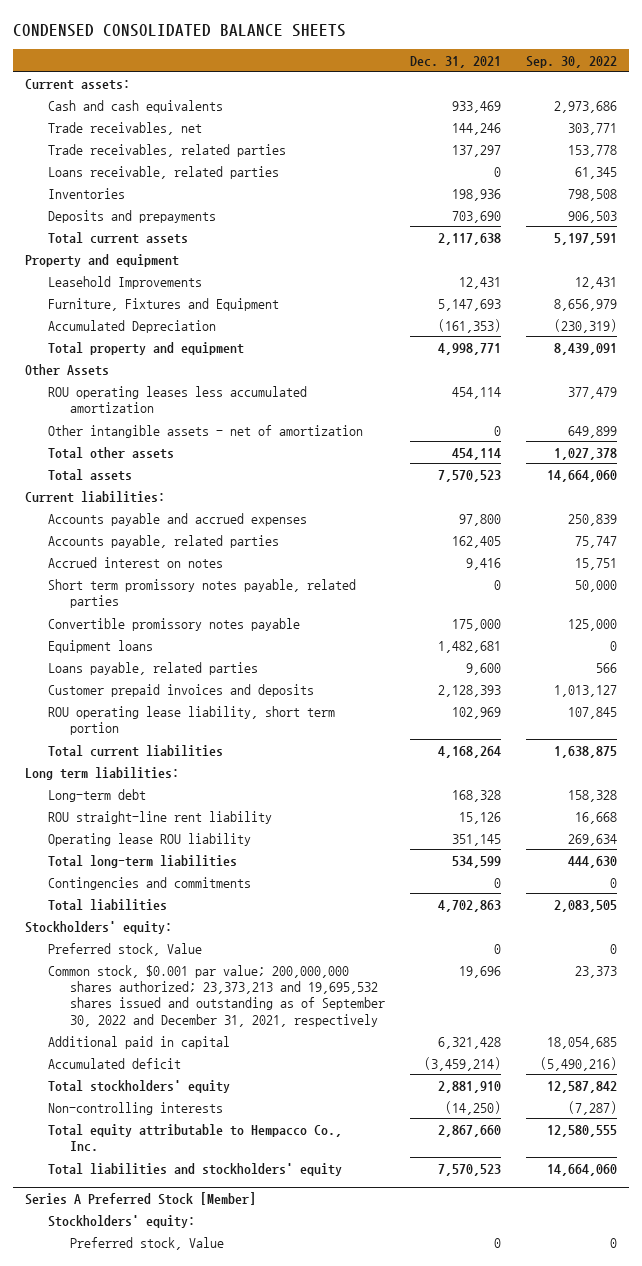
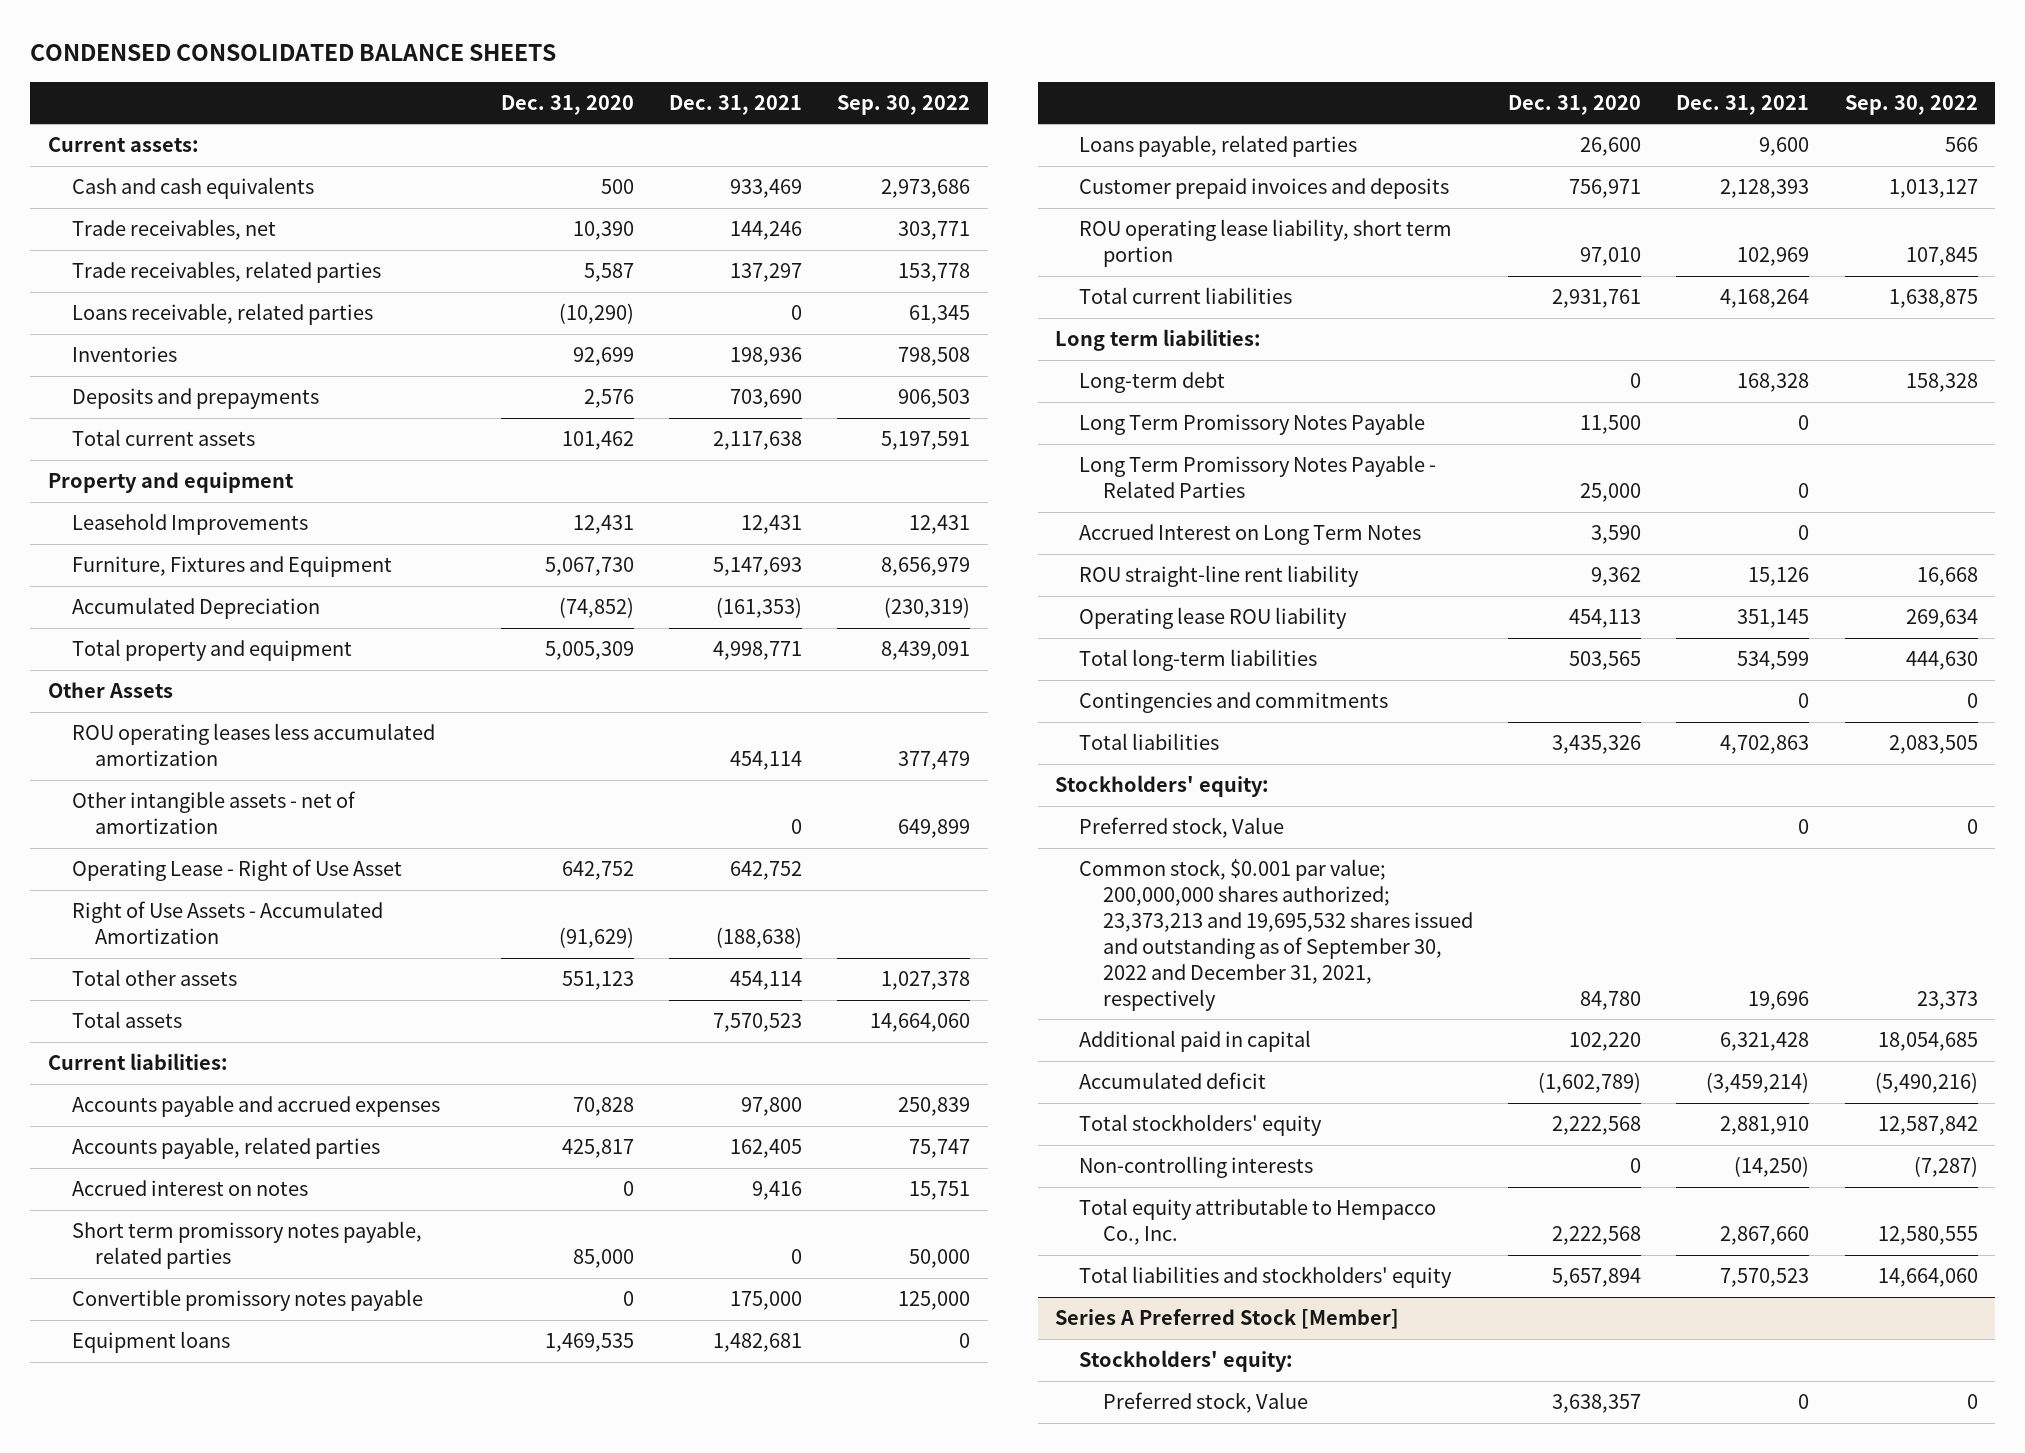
none -> [500,94,634,115] Dec. 31, 2020
none -> [71,859,402,882] Operating Lease - Right of Use Asset
none -> [71,901,383,945] Right of Use Assets - Accumulated Amortization
none -> [1079,413,1426,436] Long Term Promissory Notes Payable
none -> [1079,455,1437,499] Long Term Promissory Notes Payable - Related Parties
none -> [1079,524,1422,546] Accrued Interest on Long Term Notes

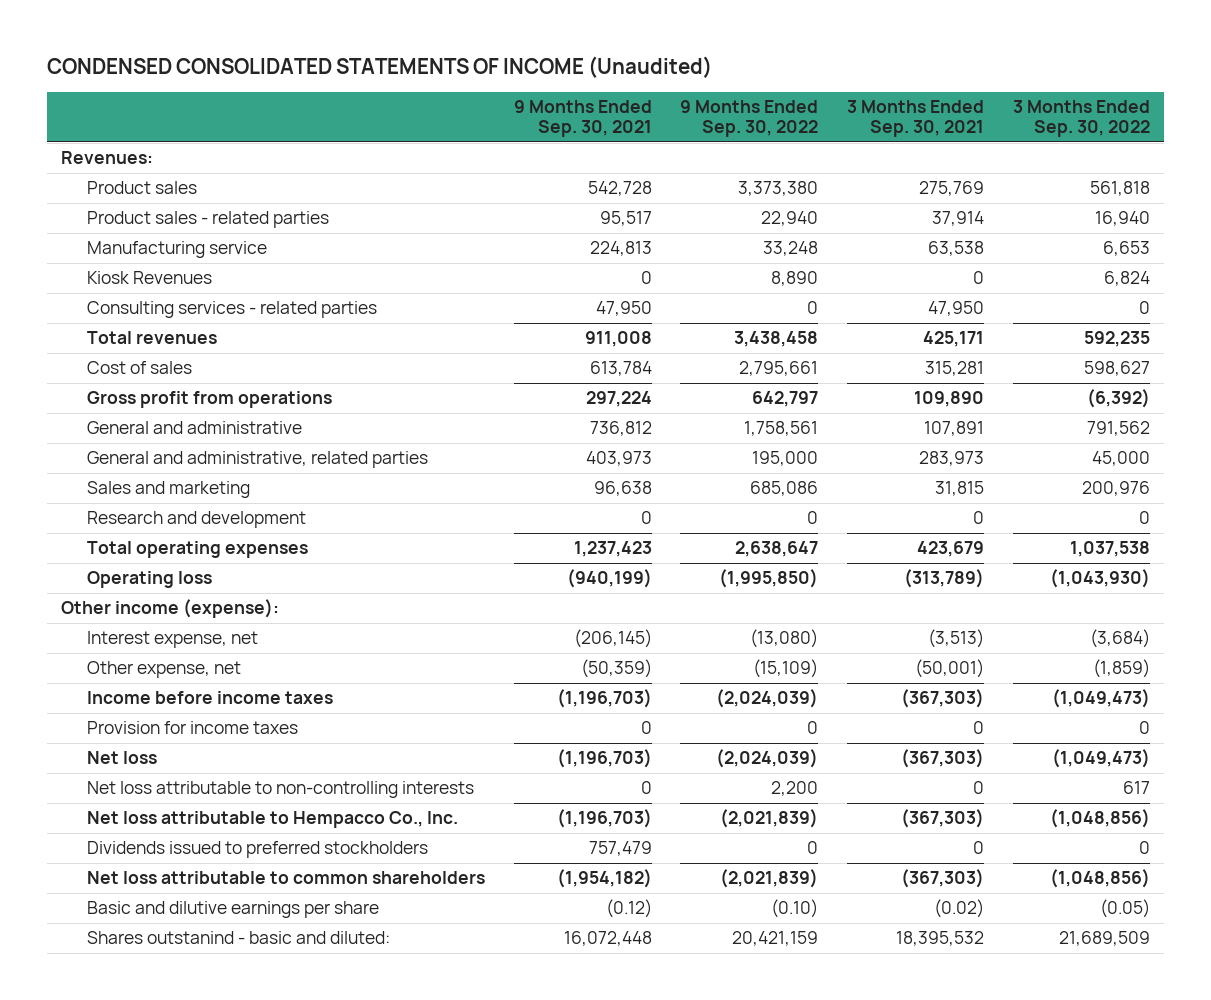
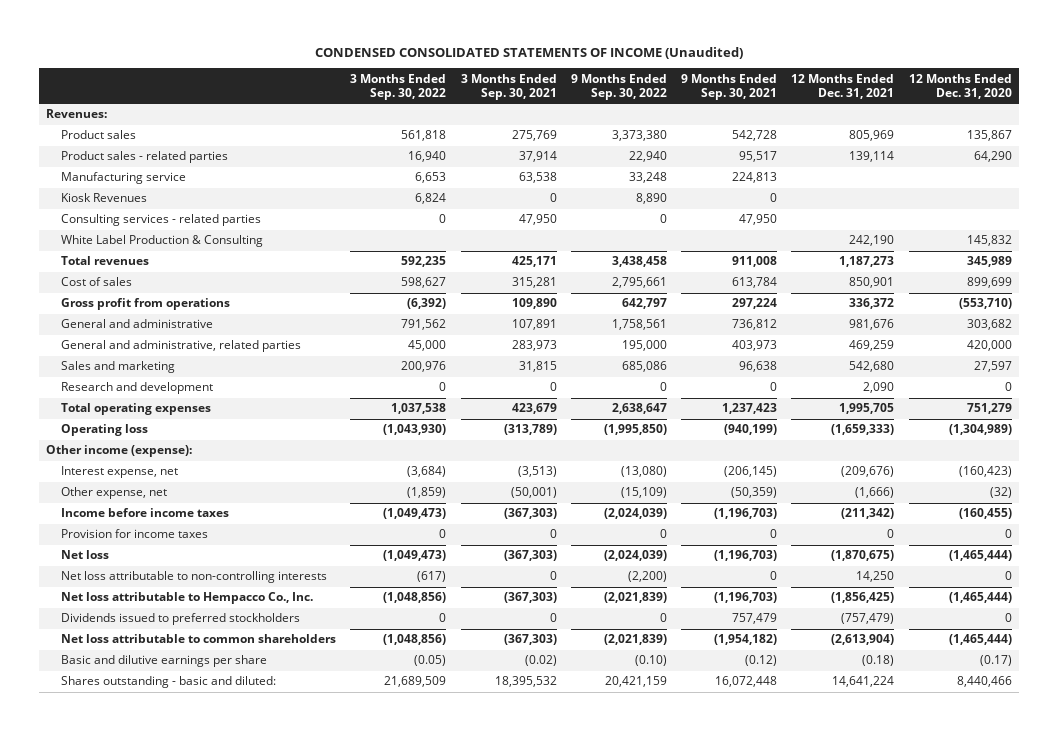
none -> [791,73,895,99] 12 Months Ended Dec. 31, 2021
none -> [908,73,1012,99] 12 Months Ended Dec. 31, 2020
none -> [61,235,264,248] White Label Production & Consulting
[771,781,819,797] 2,200 -> [627,571,667,583] (2,200)
[1123,781,1151,795] 617 -> [417,571,447,583] (617)
[86,931,390,945] Shares outstanind - basic and diluted: -> [61,676,277,689] Shares outstanding - basic and diluted:

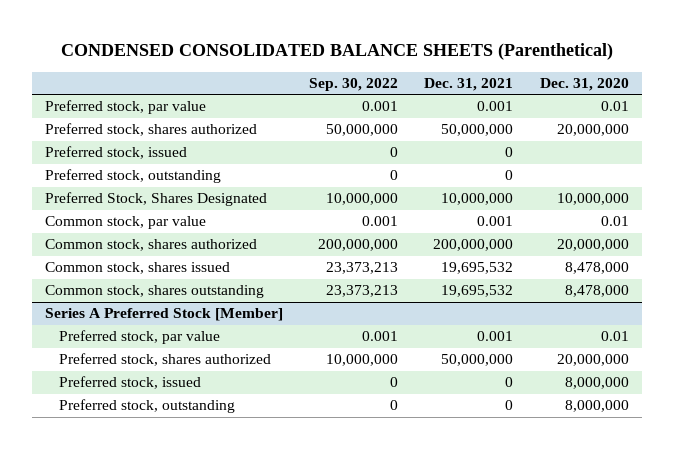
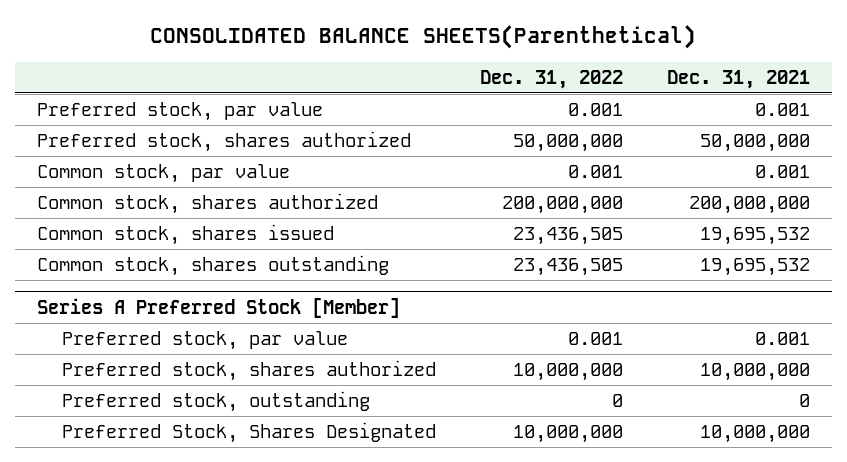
[60,43,613,61] CONDENSED CONSOLIDATED BALANCE SHEETS (Parenthetical) -> [150,25,697,50] CONSOLIDATED BALANCE SHEETS(Parenthetical)
[309,78,399,92] Sep. 30, 2022 -> none
[539,78,629,92] Dec. 31, 2020 -> none
none -> [479,69,623,89] Dec. 31, 2022
[44,146,187,160] Preferred stock, issued -> none
[44,169,221,184] Preferred stock, outstanding -> none
[44,192,267,207] Preferred Stock, Shares Designated -> none
[58,376,201,390] Preferred stock, issued -> none
[441,354,514,367] 50,000,000 -> [699,362,810,381] 10,000,000
none -> [61,421,436,443] Preferred Stock, Shares Designated

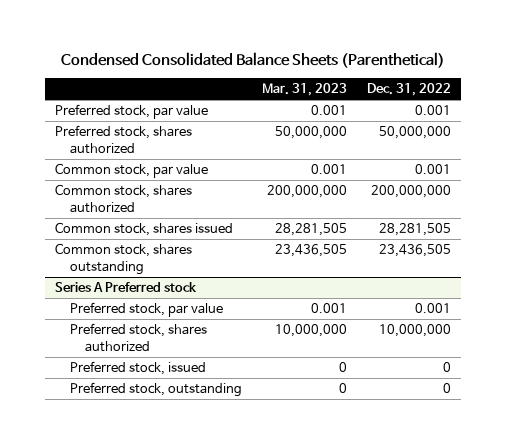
[150,25,697,50] CONSOLIDATED BALANCE SHEETS(Parenthetical) -> [60,52,445,69] Condensed Consolidated Balance Sheets (Parenthetical)
[666,69,810,89] Dec. 31, 2021 -> none
none -> [261,83,347,97] Mar. 31, 2023
[512,226,623,245] 23,436,505 -> [378,223,451,237] 28,281,505
[36,297,400,318] Series A Preferred Stock [Member] -> [54,282,197,293] Series A Preferred stock
none -> [69,361,206,376] Preferred stock, issued
[61,421,436,443] Preferred Stock, Shares Designated -> none

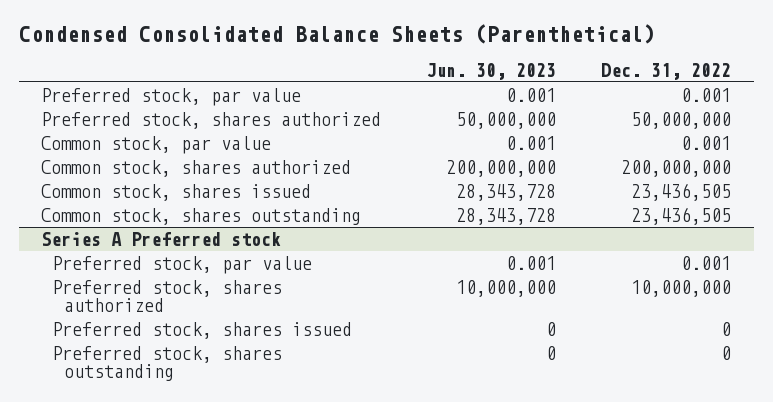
[261,83,347,97] Mar. 31, 2023 -> none
none -> [426,62,557,80] Jun. 30, 2023
[378,223,451,237] 28,281,505 -> [631,183,732,202] 23,436,505
[69,361,206,376] Preferred stock, issued -> [52,322,353,340] Preferred stock, shares issued
[69,382,242,398] Preferred stock, outstanding -> [52,346,283,381] Preferred stock, shares outstanding

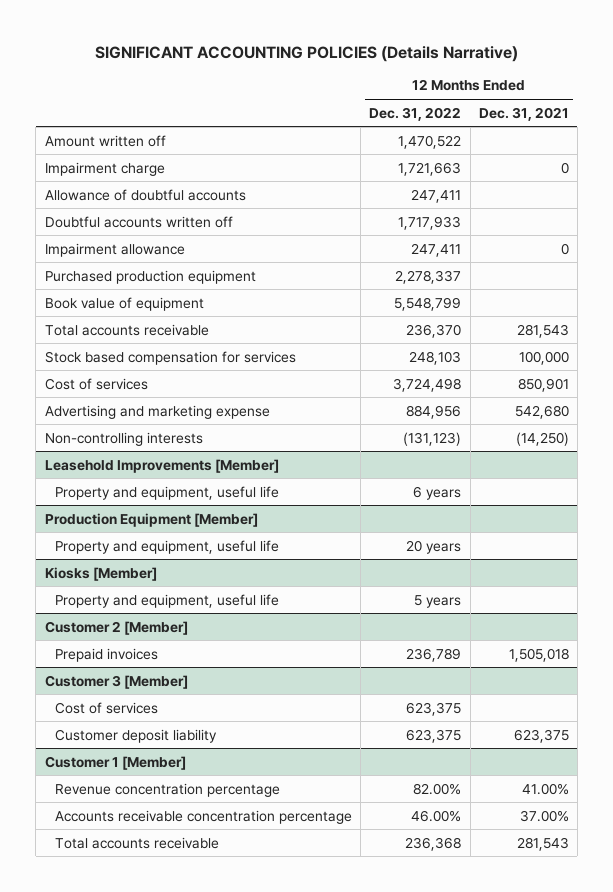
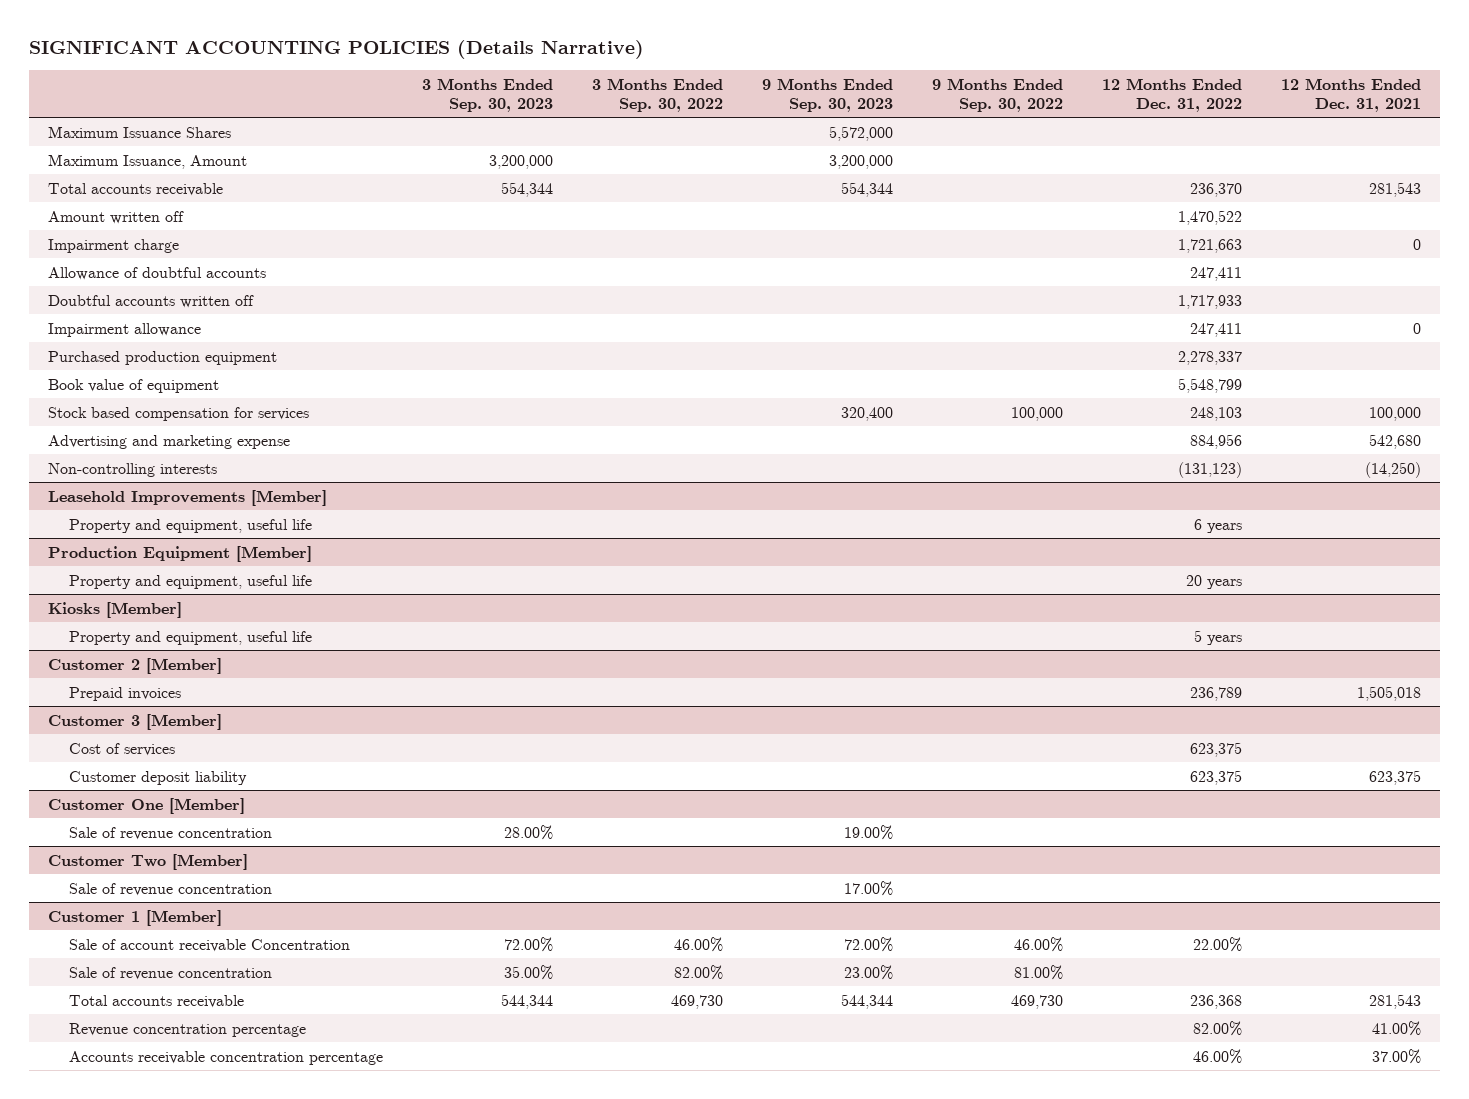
none -> [422,77,554,112] 3 Months Ended Sep. 30, 2023
none -> [592,77,724,112] 3 Months Ended Sep. 30, 2022
none -> [762,77,894,112] 9 Months Ended Sep. 30, 2023
none -> [931,77,1063,112] 9 Months Ended Sep. 30, 2022
none -> [48,125,232,138] Maximum Issuance Shares
none -> [48,153,248,169] Maximum Issuance, Amount
[44,323,209,336] Total accounts receivable -> [48,182,224,196] Total accounts receivable
[44,377,148,390] Cost of services -> none
none -> [48,797,246,814] Customer One [Member]
none -> [69,826,273,840] Sale of revenue concentration
none -> [48,853,249,870] Customer Two [Member]
none -> [69,882,273,896] Sale of revenue concentration
none -> [69,938,351,952] Sale of account receivable Concentration
none -> [69,966,273,980] Sale of revenue concentration
[55,836,220,849] Total accounts receivable -> [69,994,245,1008] Total accounts receivable

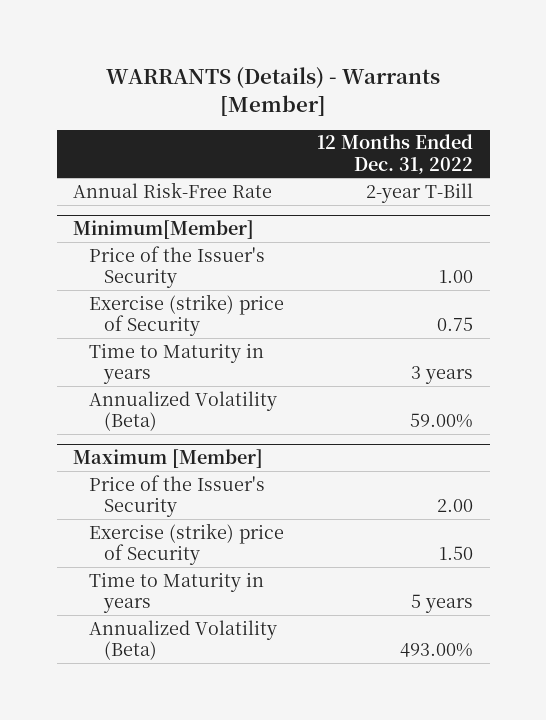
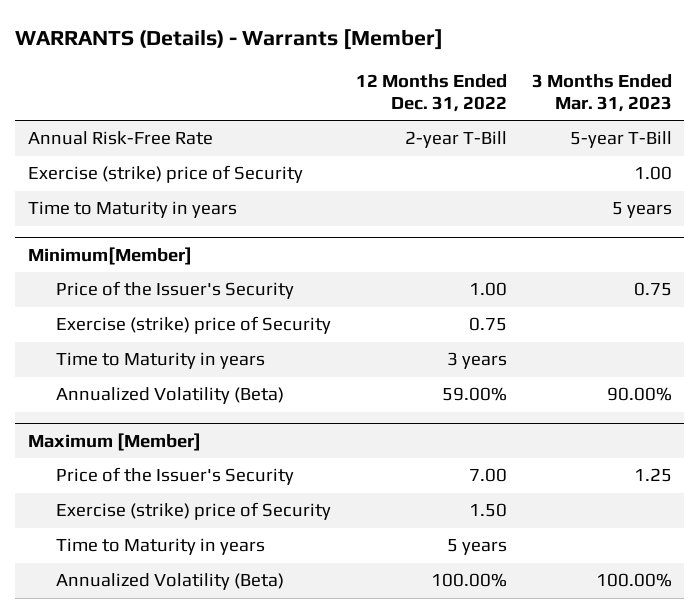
none -> [531,73,672,113] 3 Months Ended Mar. 31, 2023
none -> [27,165,303,184] Exercise (strike) price of Security
none -> [27,201,237,219] Time to Maturity in years
[436,499,473,513] 2.00 -> [469,468,508,483] 7.00
[399,643,473,658] 493.00% -> [431,573,508,588] 100.00%

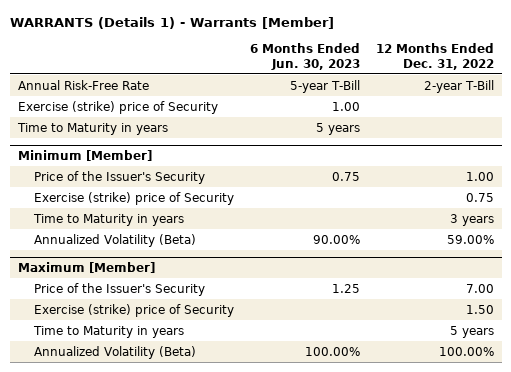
[15,28,444,50] WARRANTS (Details) - Warrants [Member] -> [9,17,334,30] WARRANTS (Details 1) - Warrants [Member]
[531,73,672,113] 3 Months Ended Mar. 31, 2023 -> none
none -> [249,42,360,70] 6 Months Ended Jun. 30, 2023
[27,246,192,265] Minimum[Member] -> [17,149,152,161] Minimum [Member]

